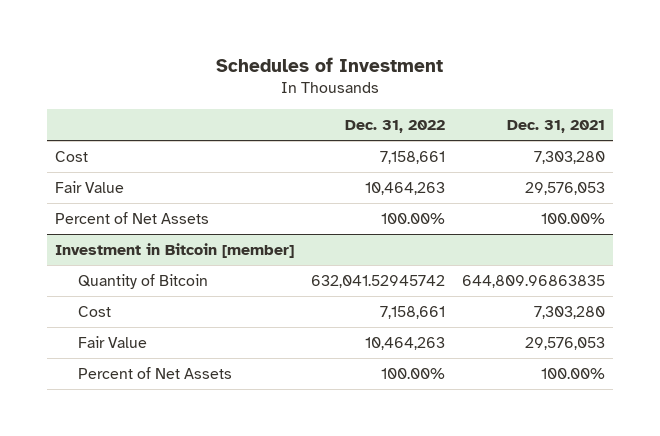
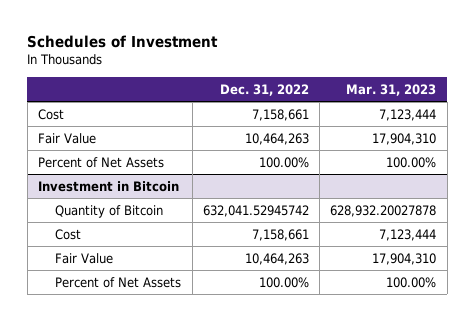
[507,120,606,134] Dec. 31, 2021 -> none
none -> [346,83,437,96] Mar. 31, 2023
[55,243,295,259] Investment in Bitcoin [member] -> [37,180,179,192] Investment in Bitcoin

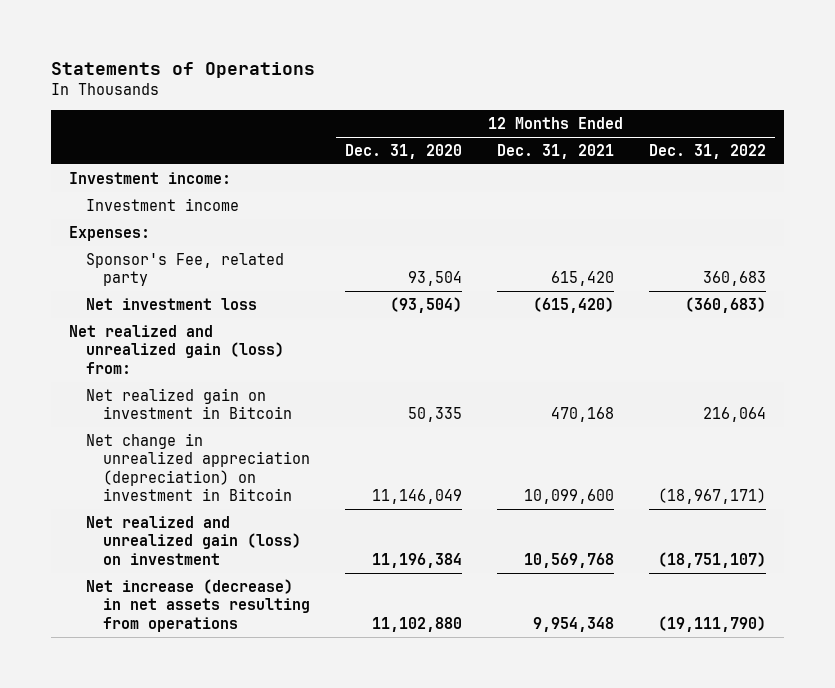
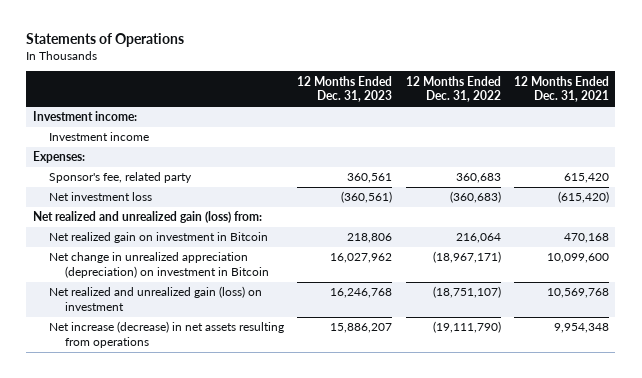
[344,144,462,160] Dec. 31, 2020 -> none
none -> [297,75,393,103] 12 Months Ended Dec. 31, 2023
[85,252,284,287] Sponsor's Fee, related party -> [49,172,193,184] Sponsor's fee, related party

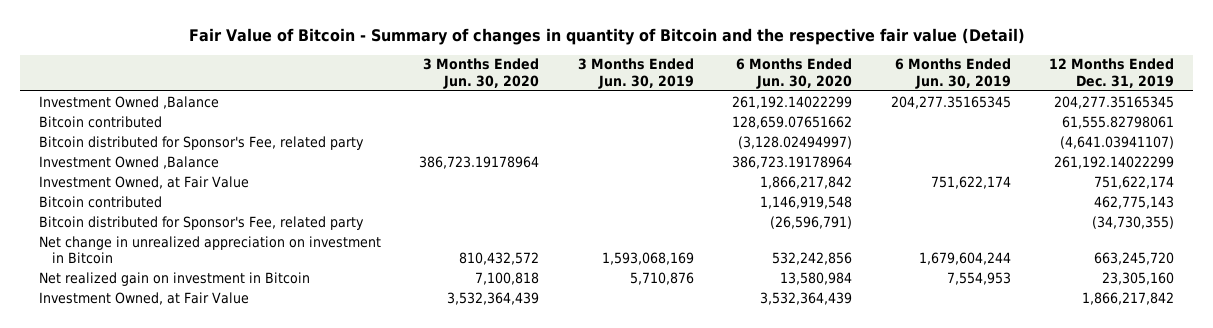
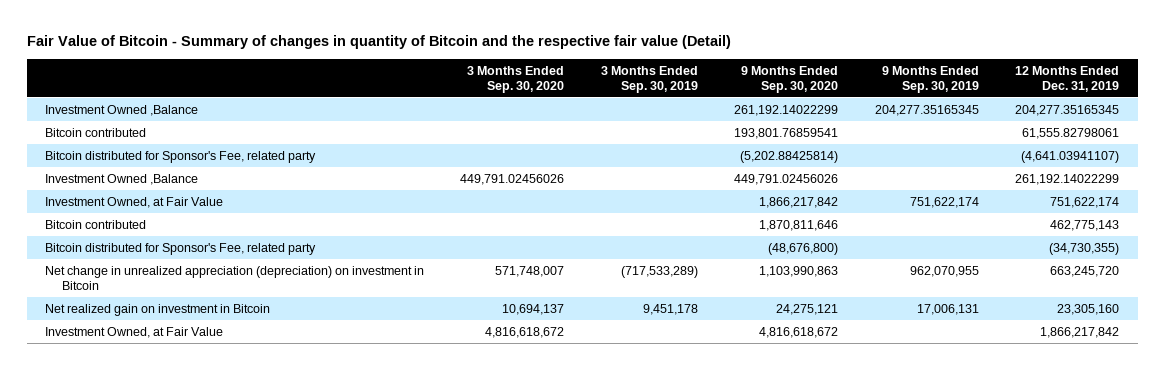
[423,58,540,89] 3 Months Ended Jun. 30, 2020 -> none
[577,58,694,89] 3 Months Ended Jun. 30, 2019 -> none
[736,58,853,89] 6 Months Ended Jun. 30, 2020 -> none
[894,58,1011,89] 6 Months Ended Jun. 30, 2019 -> none
none -> [467,65,565,93] 3 Months Ended Sep. 30, 2020
none -> [600,65,698,93] 3 Months Ended Sep. 30, 2019
none -> [741,65,839,93] 9 Months Ended Sep. 30, 2020
none -> [881,65,979,93] 9 Months Ended Sep. 30, 2019
[39,235,382,265] Net change in unrealized appreciation on investment in Bitcoin -> [44,265,424,290] Net change in unrealized appreciation (depreciation) on investment in Bitcoin

